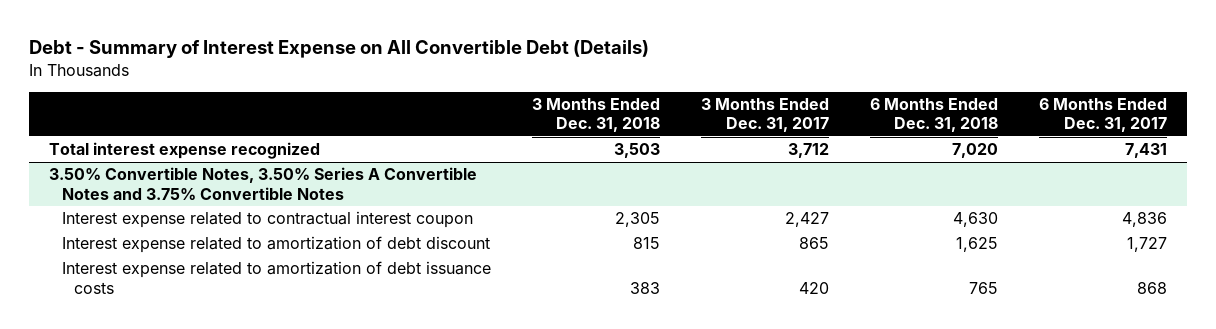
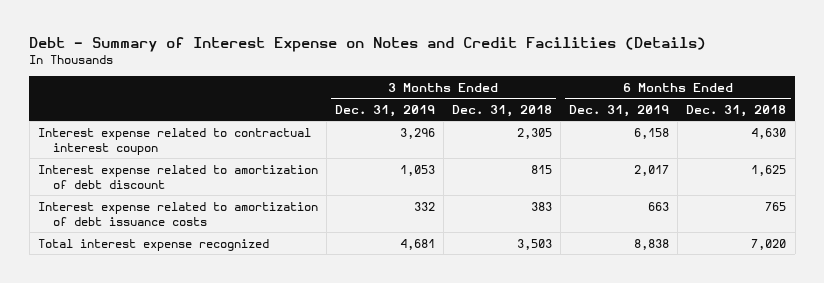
[28,39,649,58] Debt - Summary of Interest Expense on All Convertible Debt (Details) -> [29,36,707,52] Debt - Summary of Interest Expense on Notes and Credit Facilities (Details)
[700,98,829,133] 3 Months Ended Dec. 31, 2017 -> none
[1038,98,1167,133] 6 Months Ended Dec. 31, 2017 -> none
none -> [334,104,435,117] Dec. 31, 2019
none -> [569,104,670,117] Dec. 31, 2019
[49,167,478,200] 3.50% Convertible Notes, 3.50% Series A Convertible Notes and 3.75% Convertible Notes -> none
[49,142,321,160] Total interest expense recognized -> [37,238,269,251] Total interest expense recognized

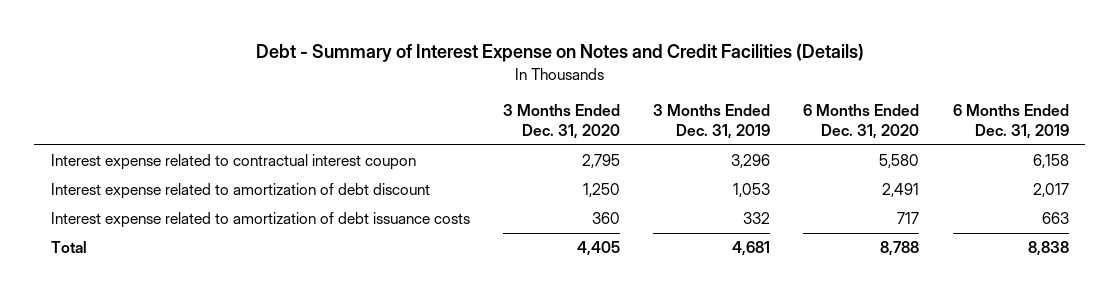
[452,104,553,117] Dec. 31, 2018 -> none
[686,104,787,117] Dec. 31, 2018 -> none
none -> [502,103,620,139] 3 Months Ended Dec. 31, 2020
none -> [803,103,920,139] 6 Months Ended Dec. 31, 2020
[37,238,269,251] Total interest expense recognized -> [50,241,87,254] Total

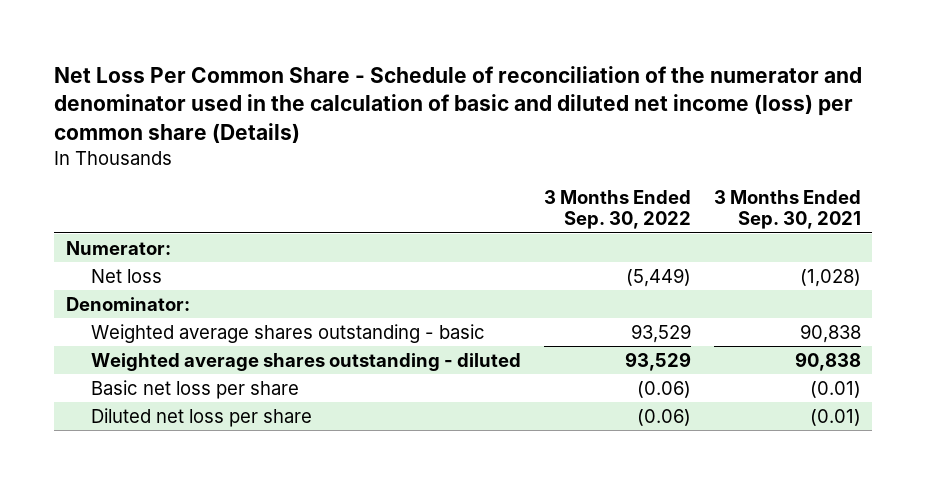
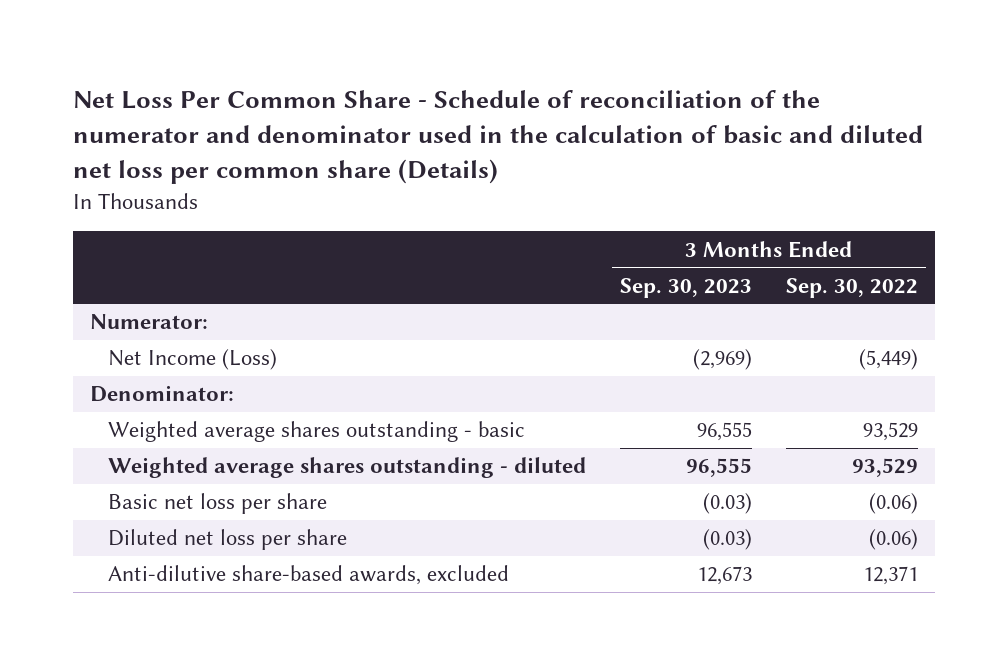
[54,65,863,143] Net Loss Per Common Share - Schedule of reconciliation of the numerator and denominator used in the calculation of basic and diluted net income (loss) per common share (Details) -> [73,90,924,185] Net Loss Per Common Share - Schedule of reconciliation of the numerator and denominator used in the calculation of basic and diluted net loss per common share (Details)
[713,189,861,230] 3 Months Ended Sep. 30, 2021 -> none
none -> [620,277,753,298] Sep. 30, 2023
[91,268,163,283] Net loss -> [108,349,278,371] Net Income (Loss)
none -> [108,565,510,586] Anti-dilutive share-based awards, excluded

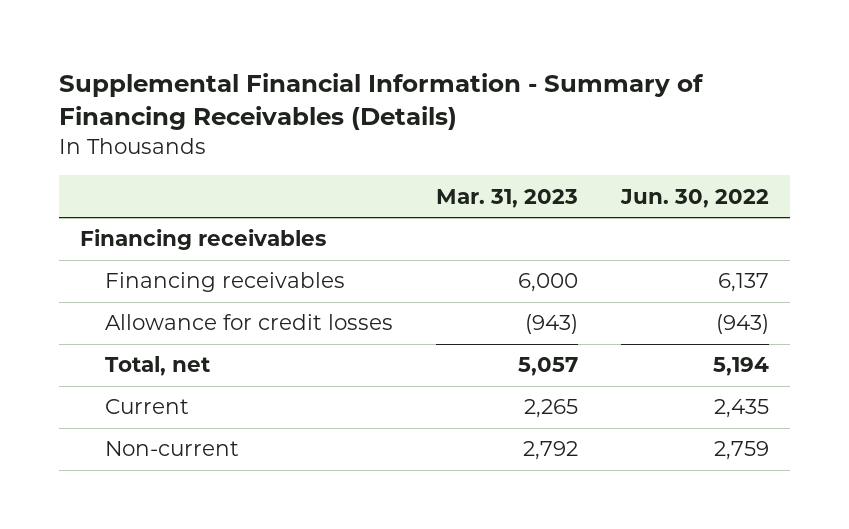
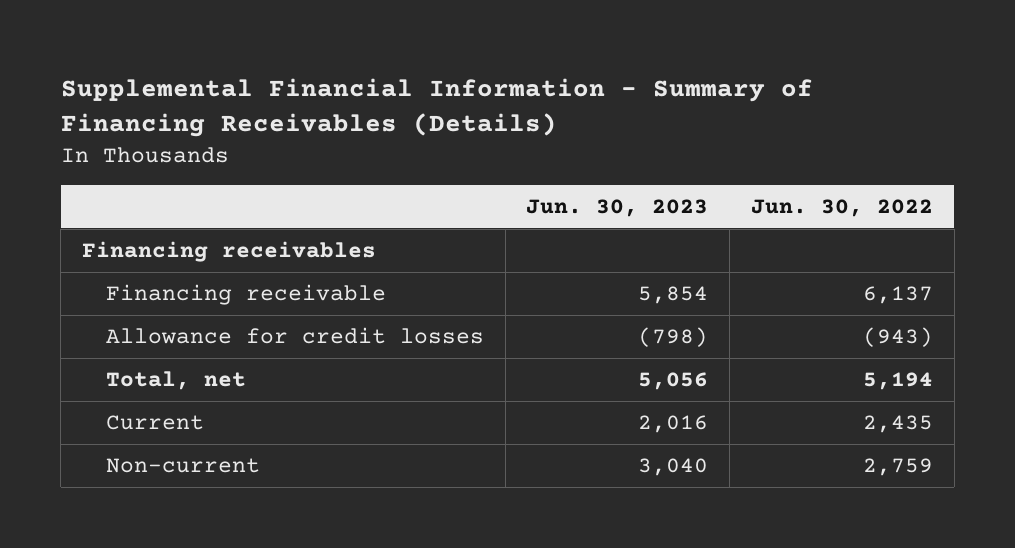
[435,188,578,208] Mar. 31, 2023 -> none
none -> [526,198,709,217] Jun. 30, 2023
[105,272,346,293] Financing receivables -> [105,284,386,306] Financing receivable

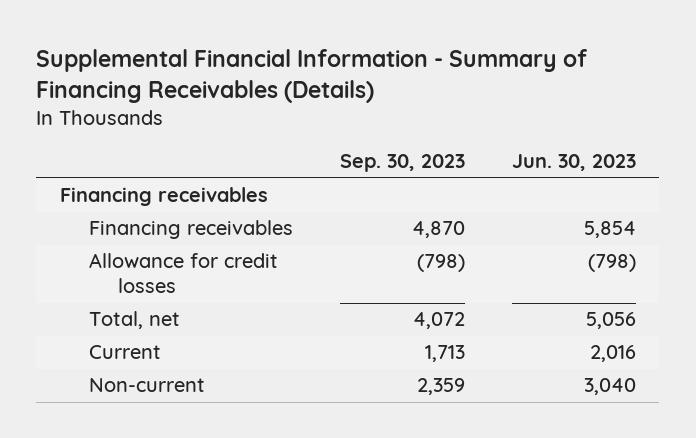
[751,198,934,217] Jun. 30, 2022 -> none
none -> [339,154,465,173] Sep. 30, 2023
[105,284,386,306] Financing receivable -> [89,220,294,240] Financing receivables

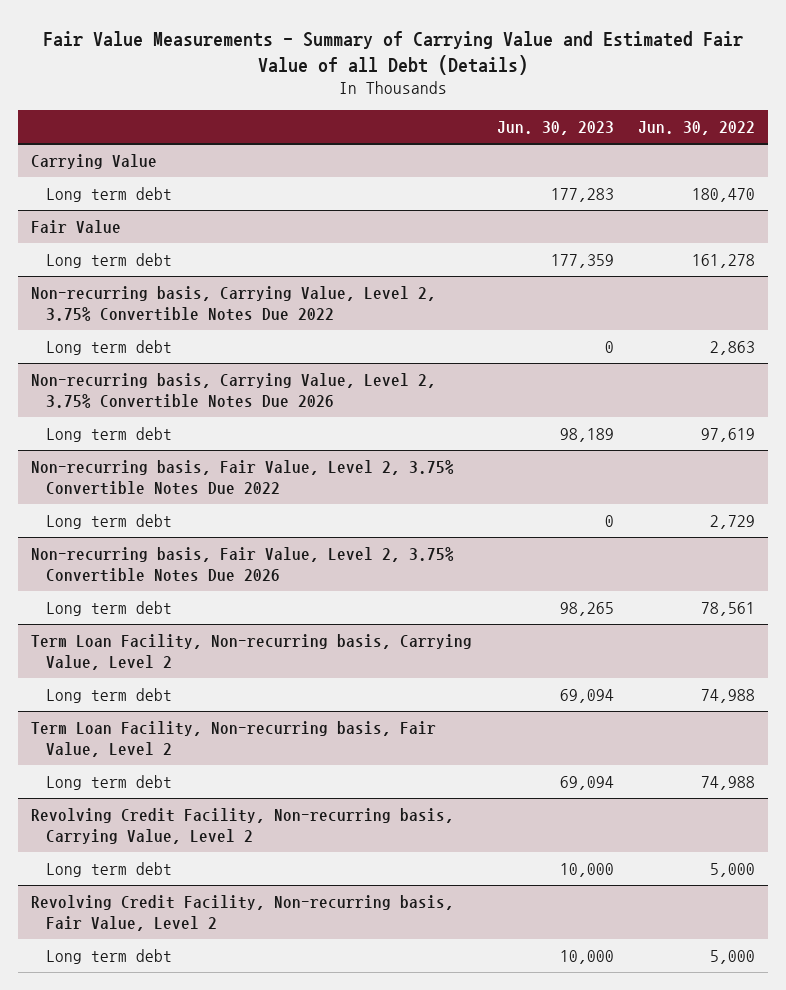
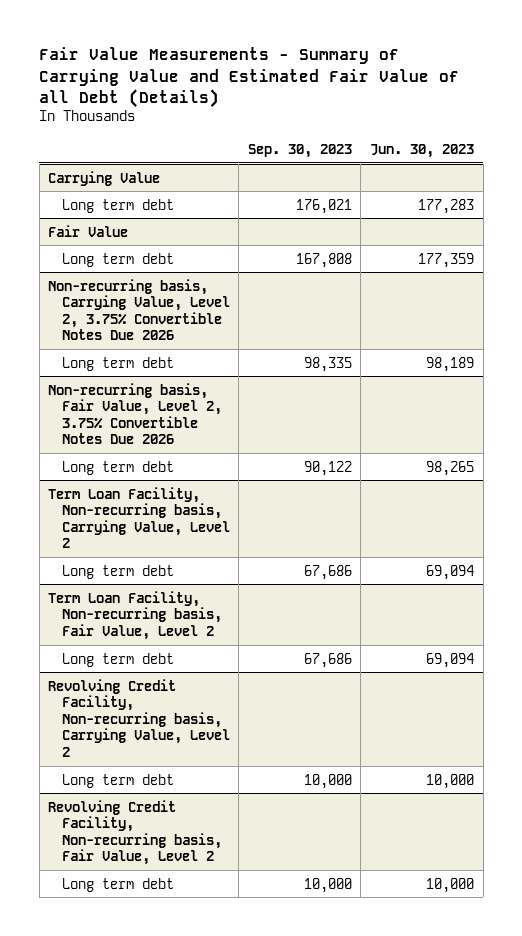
[638,121,756,136] Jun. 30, 2022 -> none
none -> [247,143,352,158] Sep. 30, 2023
[30,285,436,321] Non-recurring basis, Carrying Value, Level 2, 3.75% Convertible Notes Due 2022 -> none
[45,339,172,355] Long term debt -> none
[30,459,454,495] Non-recurring basis, Fair Value, Level 2, 3.75% Convertible Notes Due 2022 -> none
[45,513,172,529] Long term debt -> none

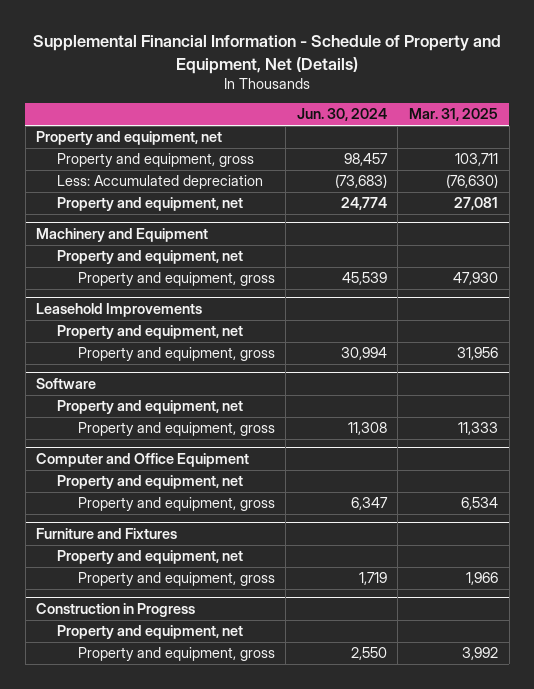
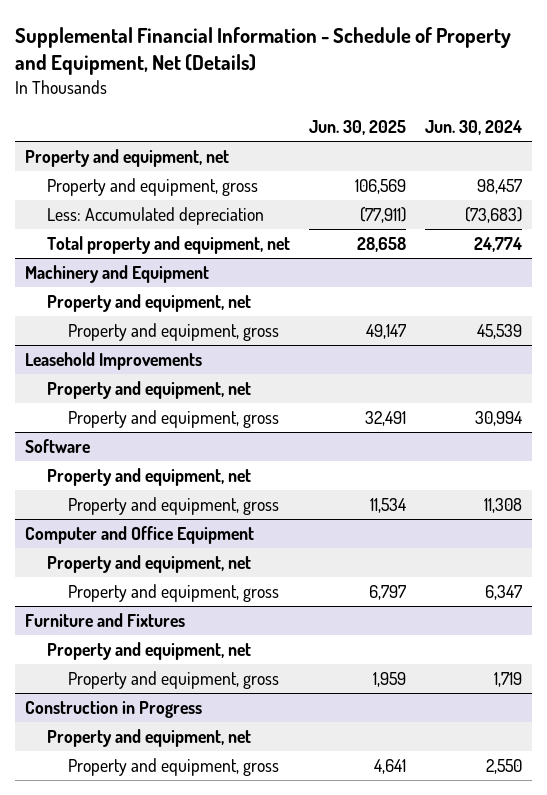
[409,108,499,122] Mar. 31, 2025 -> none
none -> [308,120,406,136] Jun. 30, 2025
[56,197,243,212] Property and equipment, net -> [46,236,290,255] Total property and equipment, net

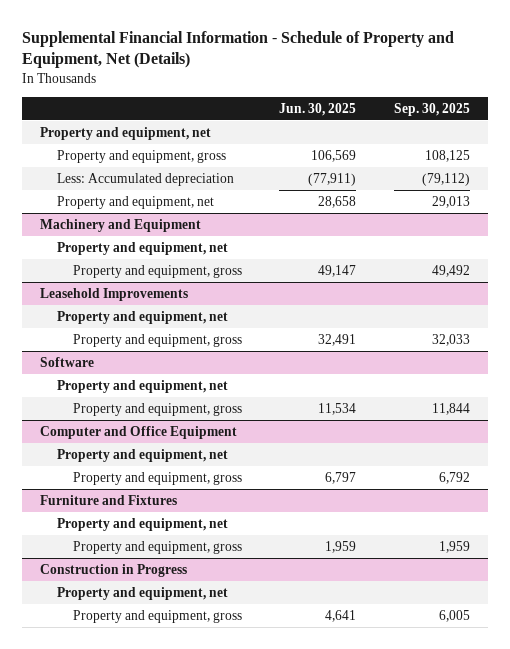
[425,120,523,136] Jun. 30, 2024 -> none
none -> [393,102,470,116] Sep. 30, 2025
[46,236,290,255] Total property and equipment, net -> [56,196,214,210] Property and equipment, net

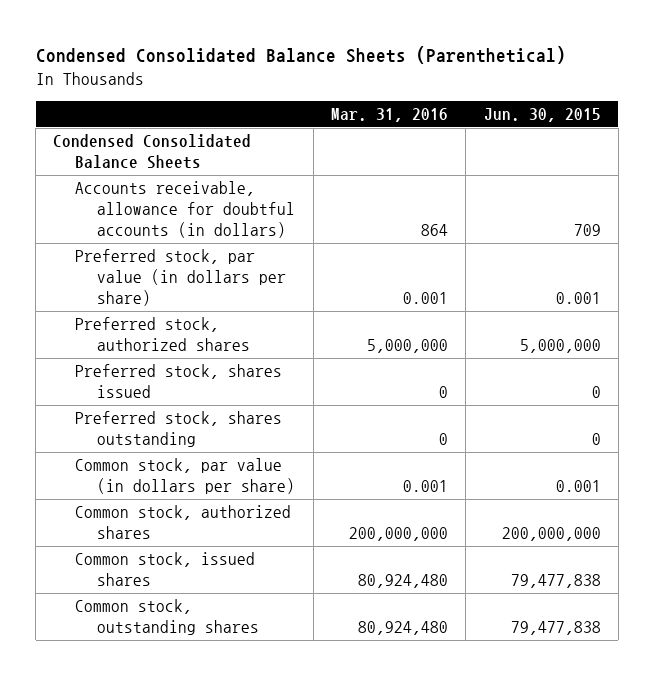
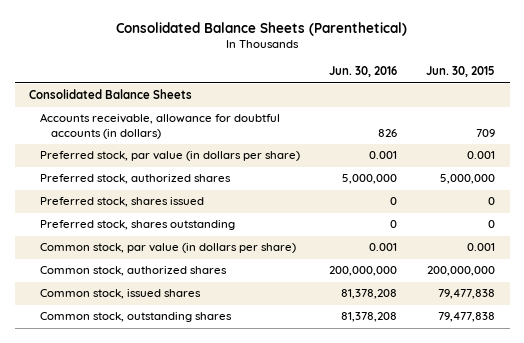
[35,46,566,65] Condensed Consolidated Balance Sheets (Parenthetical) -> [116,21,408,36] Consolidated Balance Sheets (Parenthetical)
[331,107,449,122] Mar. 31, 2016 -> none
none -> [329,66,398,78] Jun. 30, 2016
[53,134,252,170] Condensed Consolidated Balance Sheets -> [29,89,193,100] Consolidated Balance Sheets

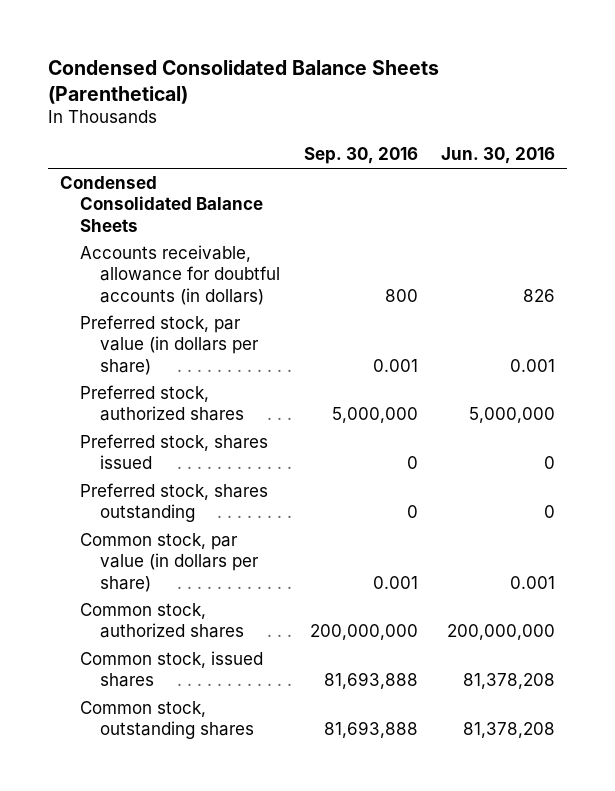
[116,21,408,36] Consolidated Balance Sheets (Parenthetical) -> [48,59,440,104] Condensed Consolidated Balance Sheets (Parenthetical)
[426,66,496,78] Jun. 30, 2015 -> none
none -> [303,147,418,165] Sep. 30, 2016
[29,89,193,100] Consolidated Balance Sheets -> [60,176,264,232] Condensed Consolidated Balance Sheets

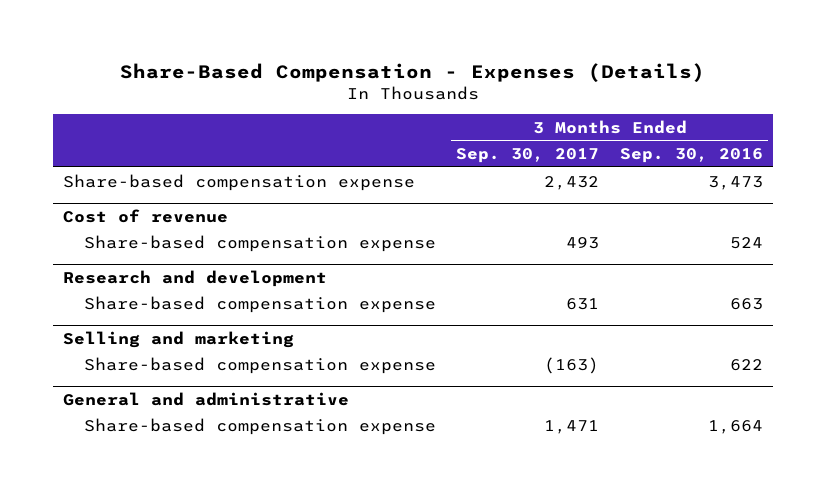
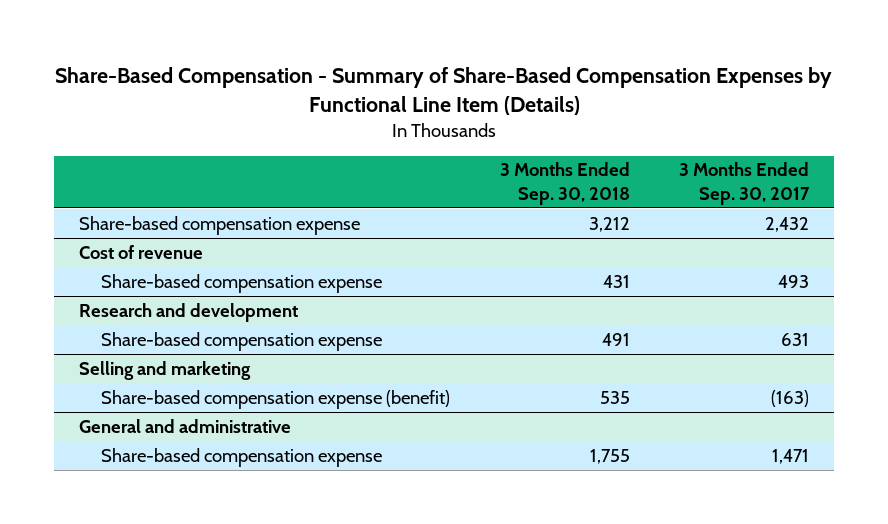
[120,62,706,82] Share-Based Compensation - Expenses (Details) -> [54,66,832,115] Share-Based Compensation - Summary of Share-Based Compensation Expenses by Functional Line Item (Details)
[619,148,763,164] Sep. 30, 2016 -> none
none -> [499,162,630,205] 3 Months Ended Sep. 30, 2018
[83,356,436,374] Share-based compensation expense -> [101,389,451,409] Share-based compensation expense (benefit)

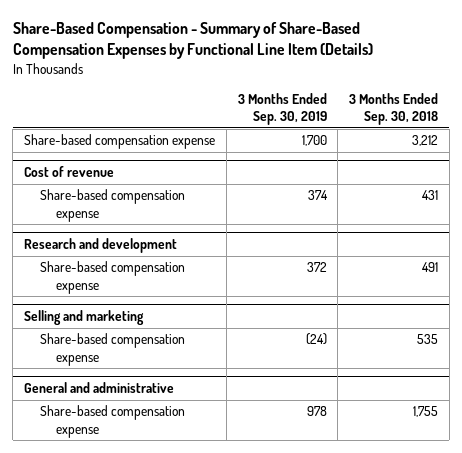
[678,162,810,205] 3 Months Ended Sep. 30, 2017 -> none
none -> [237,93,327,126] 3 Months Ended Sep. 30, 2019
[101,389,451,409] Share-based compensation expense (benefit) -> [39,333,185,366] Share-based compensation expense

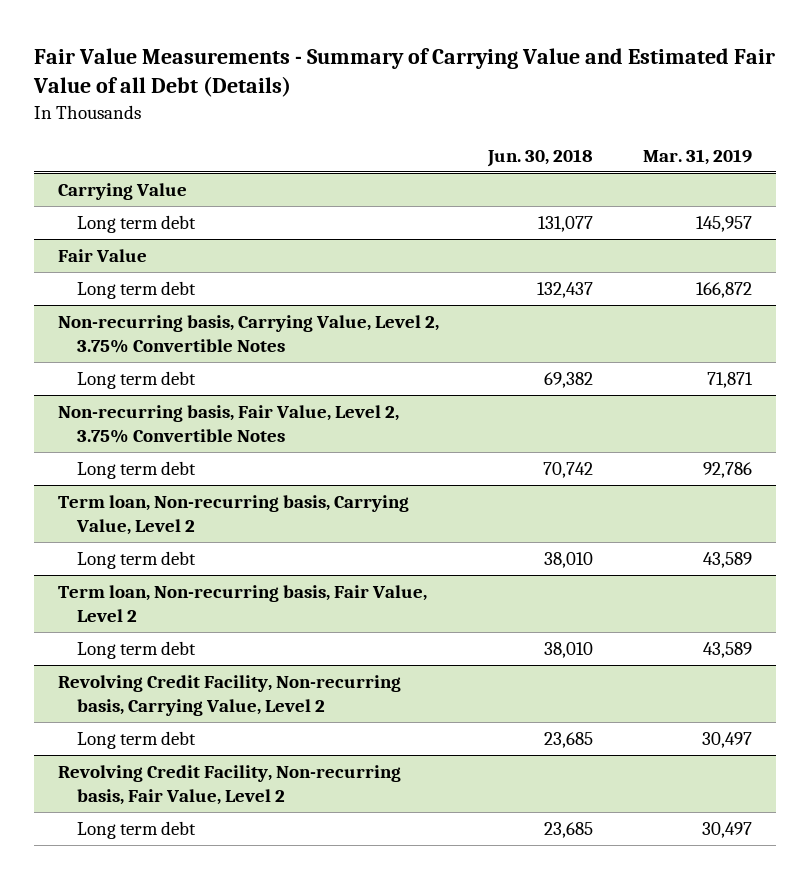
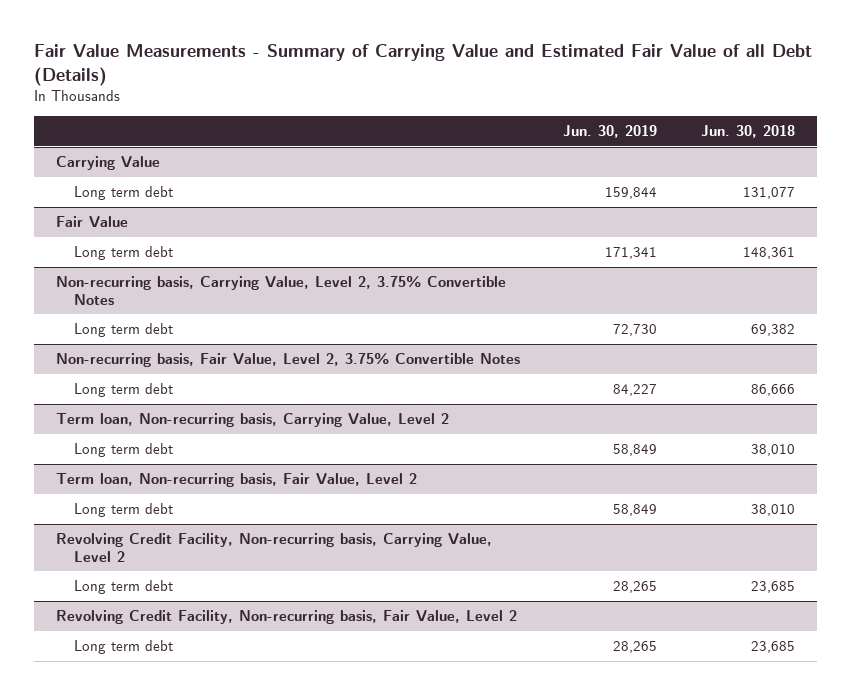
[642,148,752,165] Mar. 31, 2019 -> none
none -> [563,125,658,139] Jun. 30, 2019
[537,282,594,299] 132,437 -> [743,247,796,260] 148,361
[543,462,594,479] 70,742 -> [751,384,796,397] 86,666

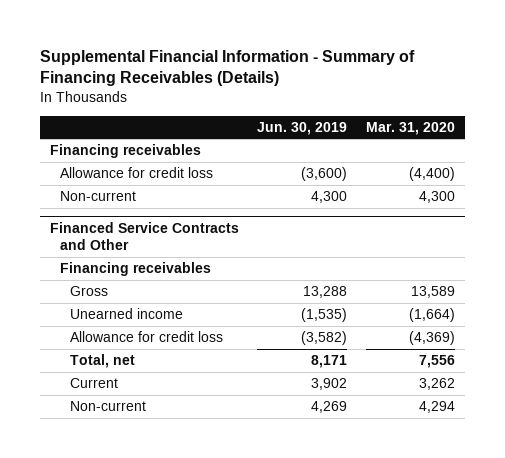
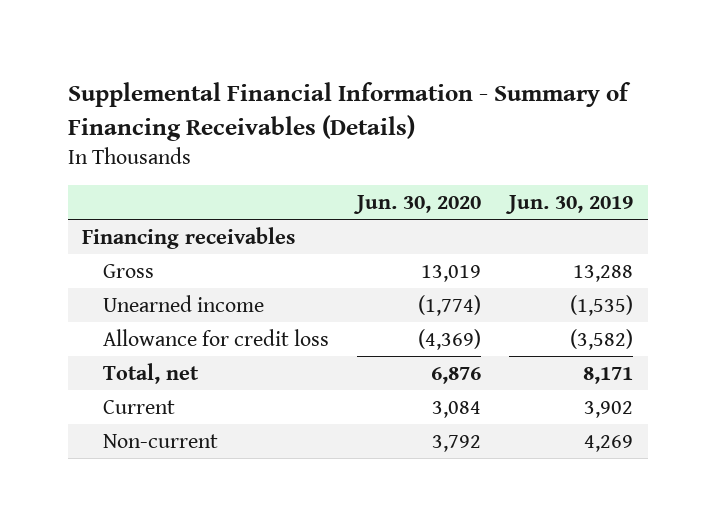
[366,121,456,135] Mar. 31, 2020 -> none
none -> [353,194,482,214] Jun. 30, 2020
[59,167,213,179] Allowance for credit loss -> none
[59,191,136,202] Non-current -> none
[49,221,239,251] Financed Service Contracts and Other -> none
[59,262,211,277] Financing receivables -> none

